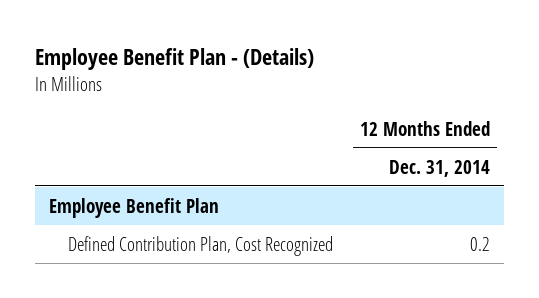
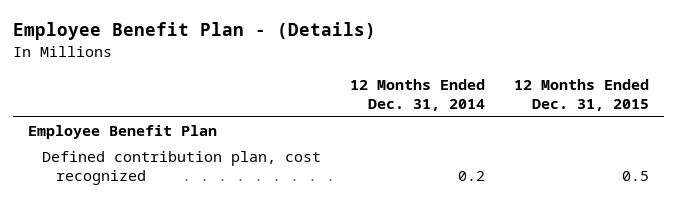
none -> [514,79,650,112] 12 Months Ended Dec. 31, 2015
[68,235,334,256] Defined Contribution Plan, Cost Recognized -> [41,151,321,186] Defined contribution plan, cost recognized

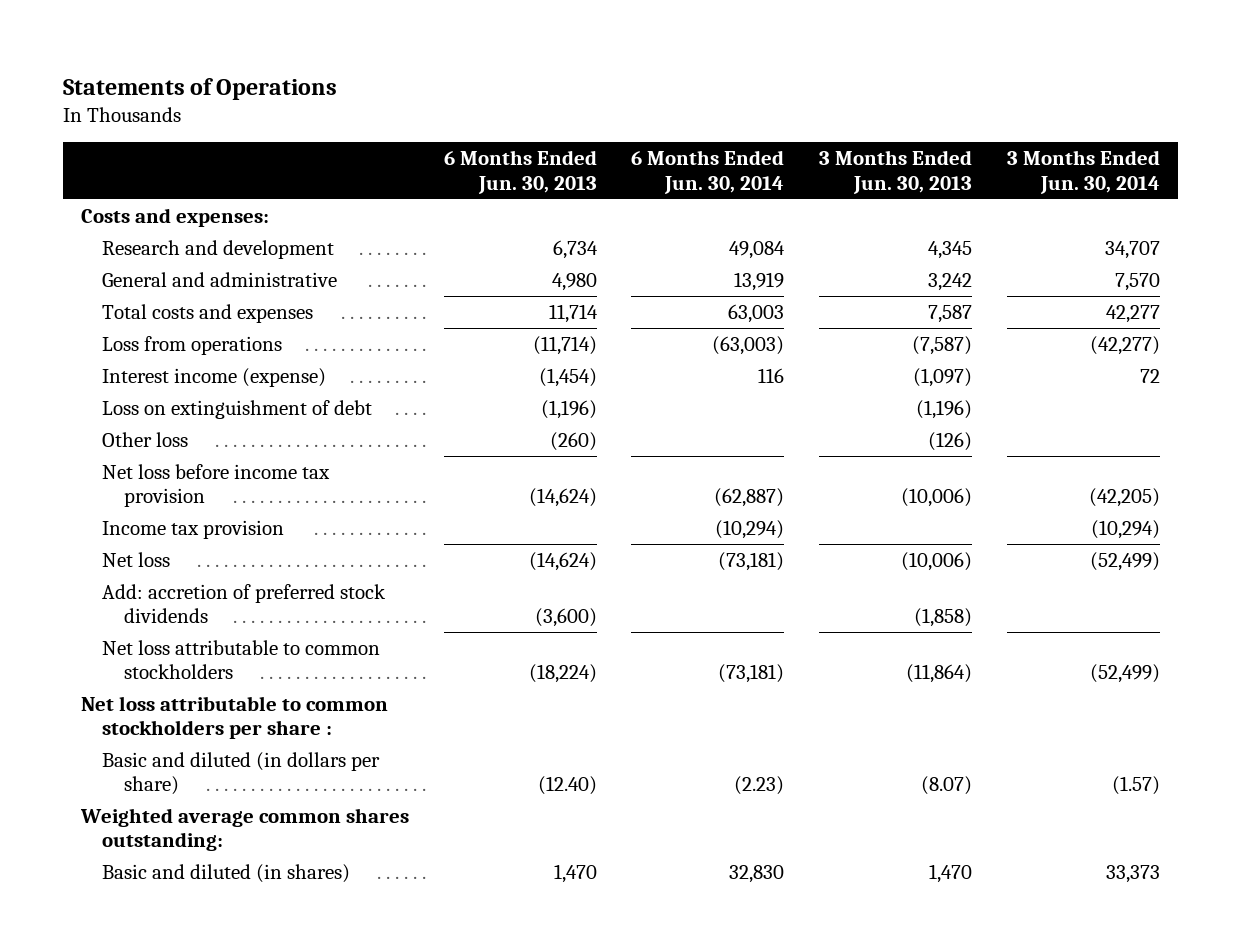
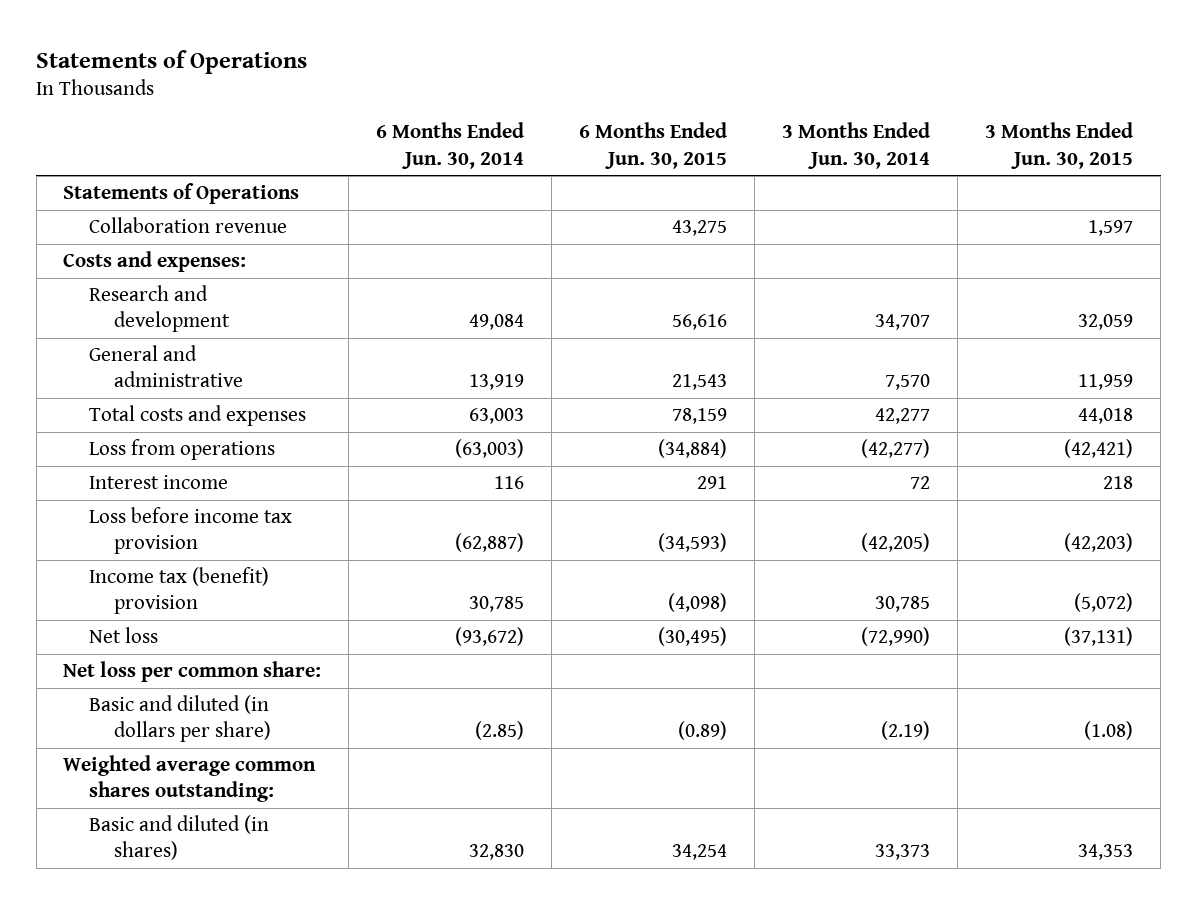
[443,150,597,194] 6 Months Ended Jun. 30, 2013 -> none
[819,150,973,194] 3 Months Ended Jun. 30, 2013 -> none
none -> [579,122,728,169] 6 Months Ended Jun. 30, 2015
none -> [985,122,1134,169] 3 Months Ended Jun. 30, 2015
none -> [63,183,300,205] Statements of Operations
none -> [88,217,287,234] Collaboration revenue
[102,399,373,419] Loss on extinguishment of debt -> none
[102,431,189,447] Other loss -> none
[102,583,387,624] Add: accretion of preferred stock dividends -> none
[102,639,381,680] Net loss attributable to common stockholders -> none
[102,367,327,387] Interest income (expense) -> [88,475,228,490] Interest income
[102,463,331,508] Net loss before income tax provision -> [88,507,292,555] Loss before income tax provision
[102,519,285,539] Income tax provision -> [88,567,269,615] Income tax (benefit) provision
[715,519,785,539] (10,294) -> [469,596,525,613] 30,785
[1091,519,1161,539] (10,294) -> [875,596,931,613] 30,785
[718,551,785,571] (73,181) -> [455,627,525,647] (93,672)
[1090,551,1161,571] (52,499) -> [861,627,931,647] (72,990)
[80,695,388,740] Net loss attributable to common stockholders per share : -> [63,661,322,683] Net loss per common share:
[734,776,785,796] (2.23) -> [475,721,525,741] (2.85)
[1112,776,1161,796] (1.57) -> [881,721,931,741] (2.19)

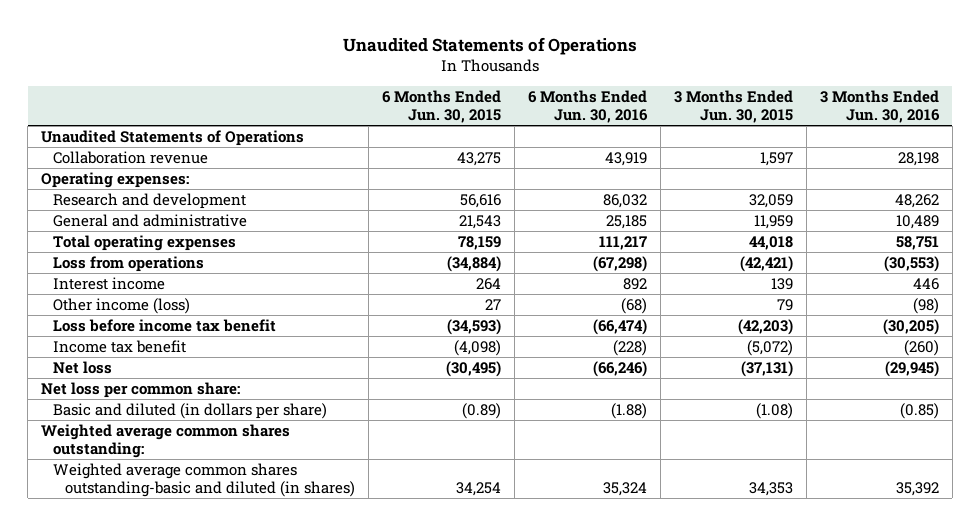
[36,49,308,74] Statements of Operations -> [342,36,637,55] Unaudited Statements of Operations
[376,122,525,169] 6 Months Ended Jun. 30, 2014 -> none
[782,122,931,169] 3 Months Ended Jun. 30, 2014 -> none
none -> [528,90,649,123] 6 Months Ended Jun. 30, 2016
none -> [819,90,940,123] 3 Months Ended Jun. 30, 2016
[63,183,300,205] Statements of Operations -> [41,130,305,147] Unaudited Statements of Operations
[63,251,247,273] Costs and expenses: -> none
none -> [41,172,190,189] Operating expenses:
[88,405,306,427] Total costs and expenses -> [53,235,237,252] Total operating expenses
[697,476,728,490] 291 -> [476,278,502,291] 264
[1103,476,1134,490] 218 -> [770,278,793,291] 139
none -> [53,298,191,315] Other income (loss)
[88,507,292,555] Loss before income tax provision -> [53,319,277,333] Loss before income tax benefit
[88,567,269,615] Income tax (benefit) provision -> [53,340,187,354] Income tax benefit
[88,815,269,861] Basic and diluted (in shares) -> [53,463,356,497] Weighted average common shares outstanding-basic and diluted (in shares)

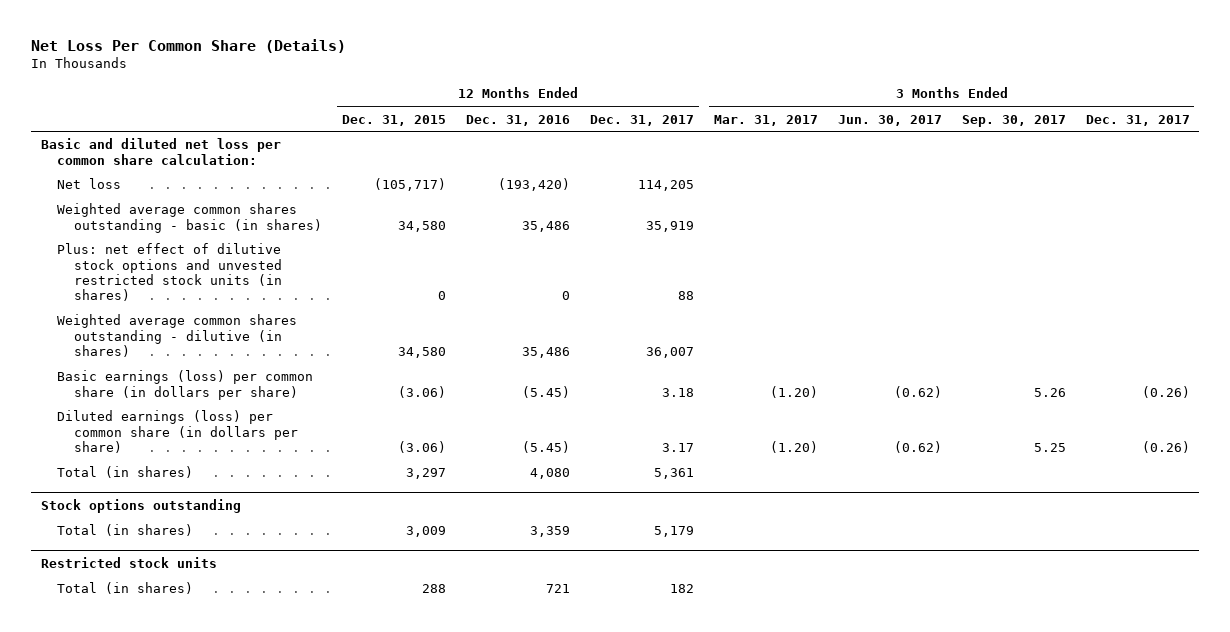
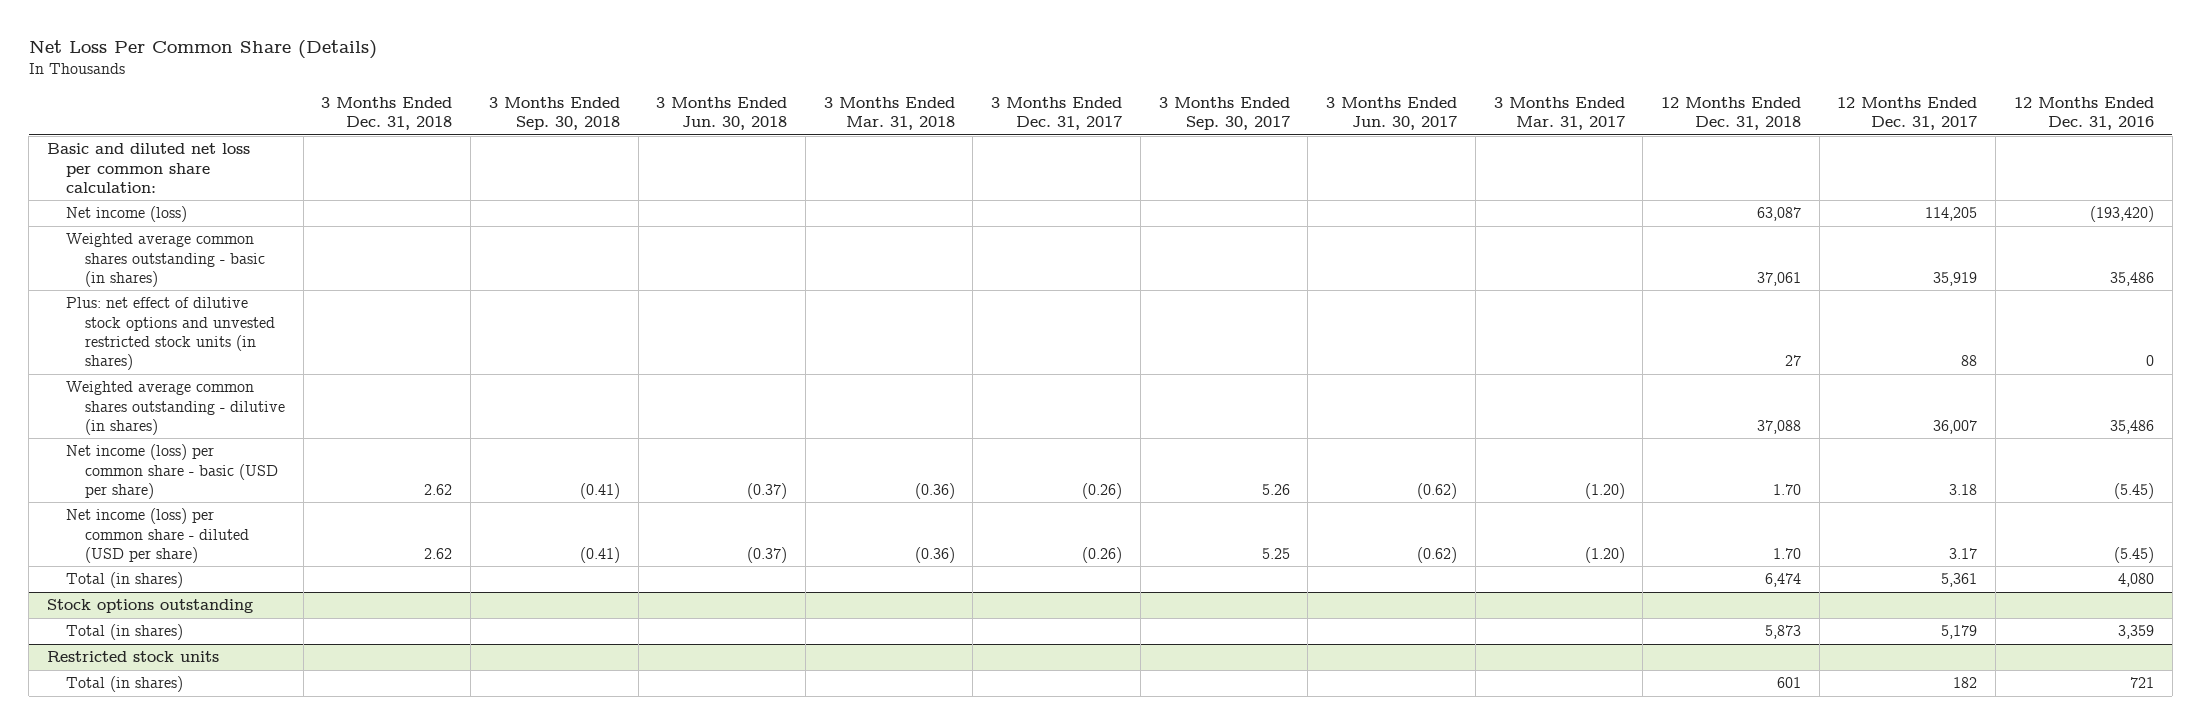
[342,114,447,126] Dec. 31, 2015 -> none
none -> [321,96,453,130] 3 Months Ended Dec. 31, 2018
none -> [488,96,620,130] 3 Months Ended Sep. 30, 2018
none -> [656,96,788,130] 3 Months Ended Jun. 30, 2018
none -> [823,96,955,130] 3 Months Ended Mar. 31, 2018
none -> [1660,96,1801,130] 12 Months Ended Dec. 31, 2018
[57,178,122,190] Net loss -> [65,206,187,223] Net income (loss)
[57,370,314,400] Basic earnings (loss) per common share (in dollars per share) -> [65,444,278,499] Net income (loss) per common share - basic (USD per share)
[57,410,299,453] Diluted earnings (loss) per common share (in dollars per share) -> [65,508,249,563] Net income (loss) per common share - diluted (USD per share)

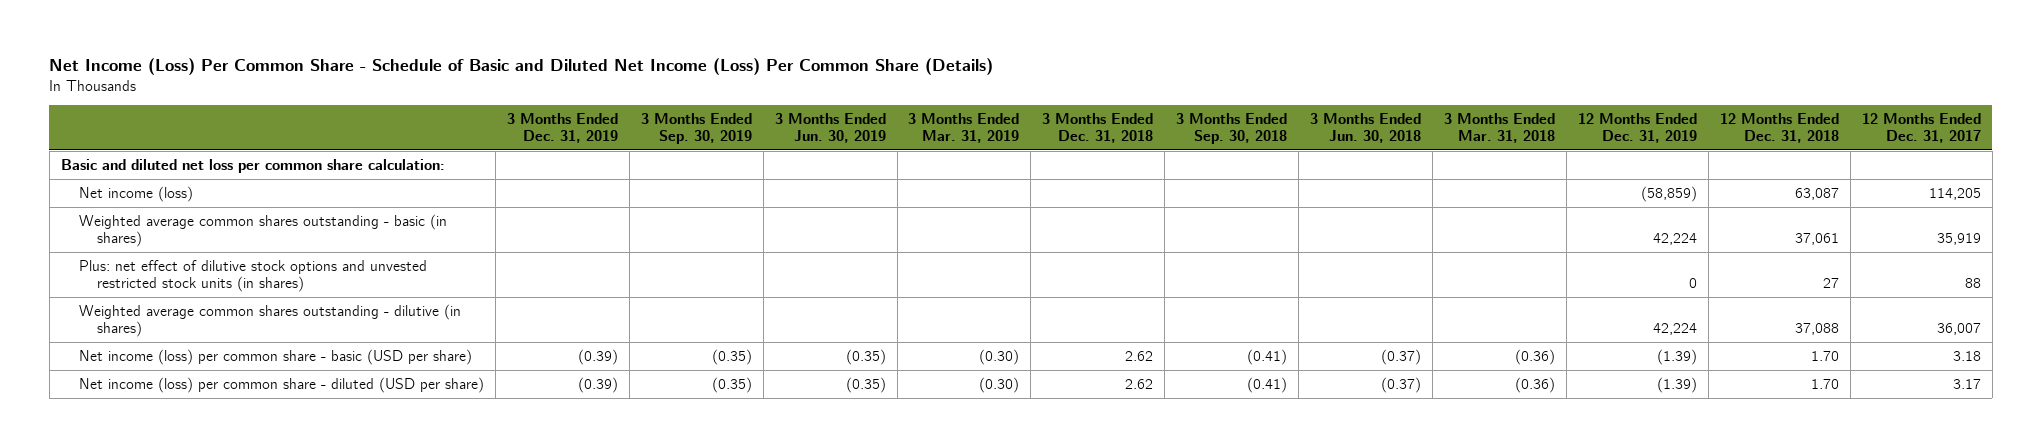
[28,39,377,59] Net Loss Per Common Share (Details) -> [49,58,994,76] Net Income (Loss) Per Common Share - Schedule of Basic and Diluted Net Income (Loss) Per Common Share (Details)
[991,96,1123,130] 3 Months Ended Dec. 31, 2017 -> none
[1158,96,1290,130] 3 Months Ended Sep. 30, 2017 -> none
[1326,96,1458,130] 3 Months Ended Jun. 30, 2017 -> none
[1493,96,1625,130] 3 Months Ended Mar. 31, 2017 -> none
[2013,96,2154,130] 12 Months Ended Dec. 31, 2016 -> none
none -> [506,112,618,143] 3 Months Ended Dec. 31, 2019
none -> [640,112,752,144] 3 Months Ended Sep. 30, 2019
none -> [774,112,886,143] 3 Months Ended Jun. 30, 2019
none -> [908,112,1020,143] 3 Months Ended Mar. 31, 2019
none -> [1578,112,1698,143] 12 Months Ended Dec. 31, 2019
[65,572,183,589] Total (in shares) -> none
[46,599,253,614] Stock options outstanding -> none
[65,624,183,641] Total (in shares) -> none
[46,651,219,663] Restricted stock units -> none
[65,676,183,693] Total (in shares) -> none

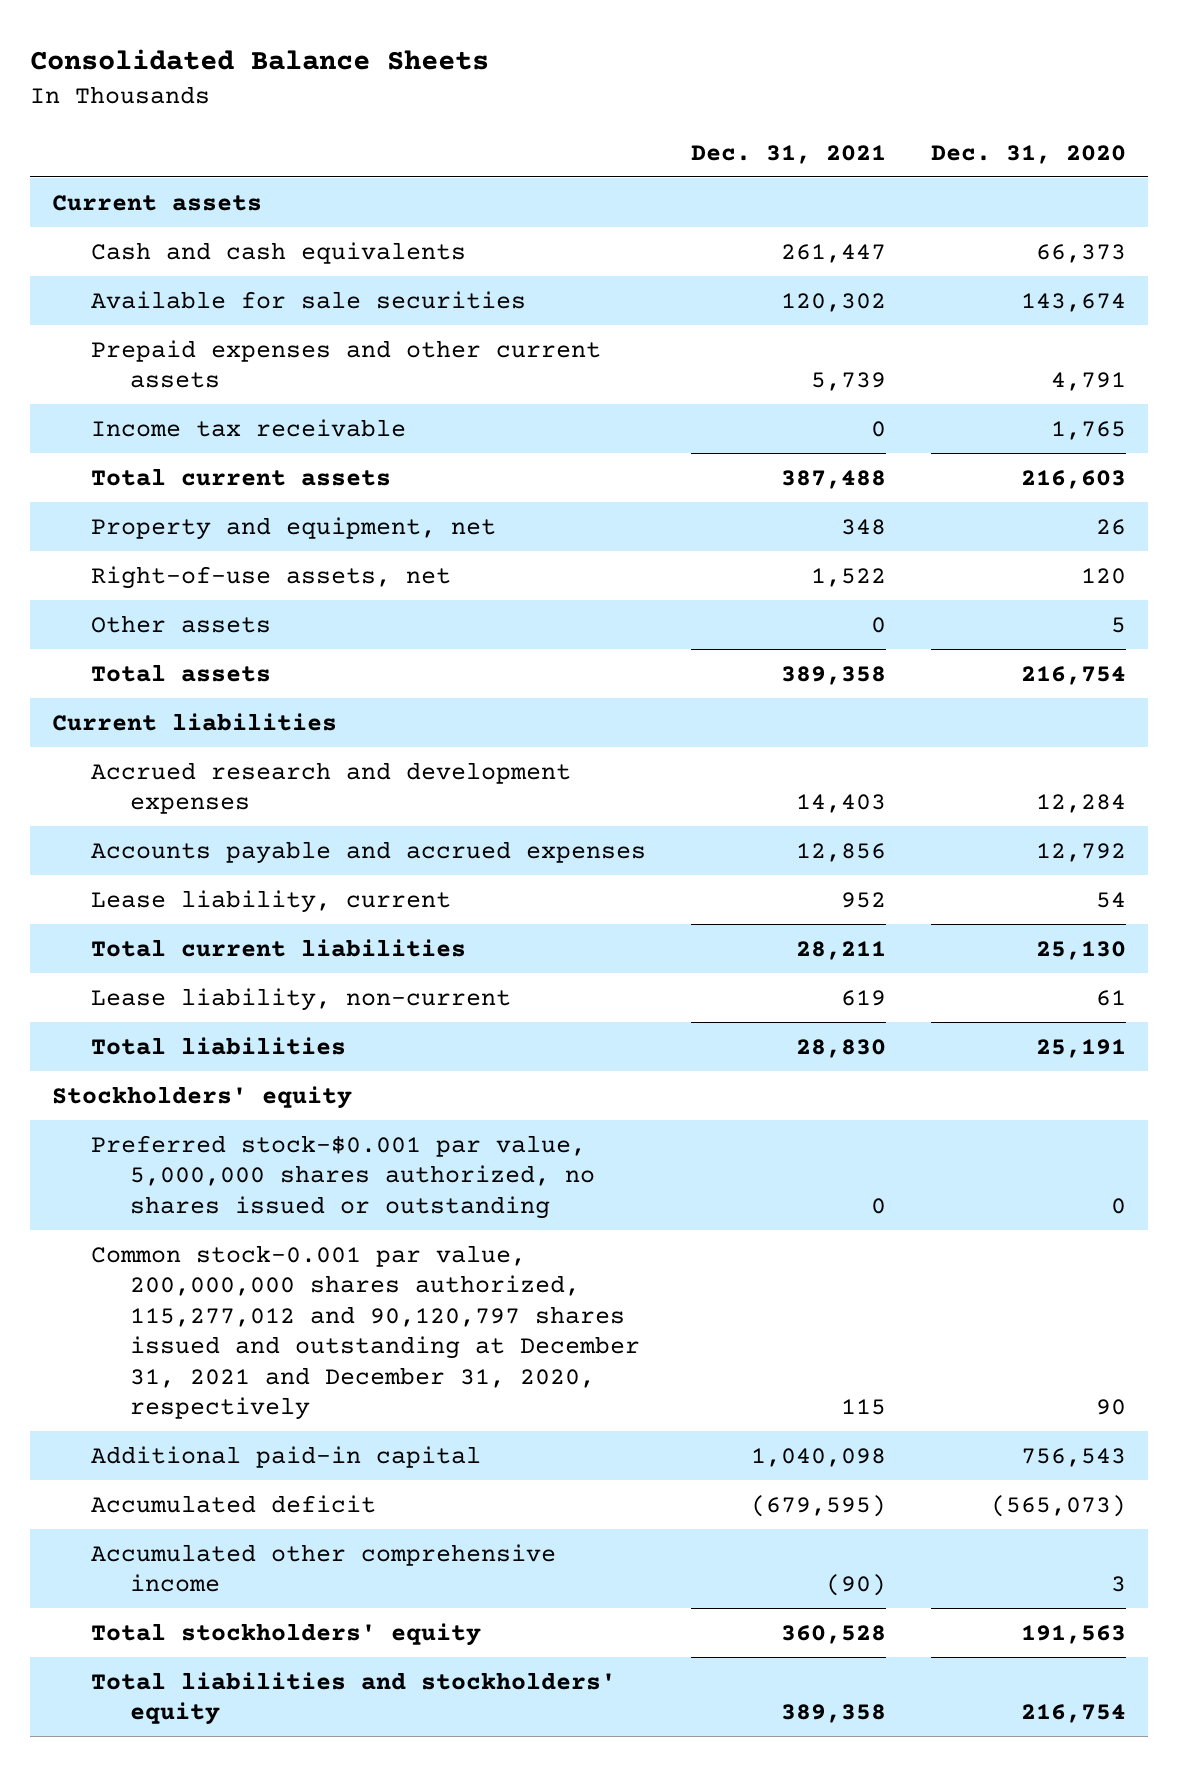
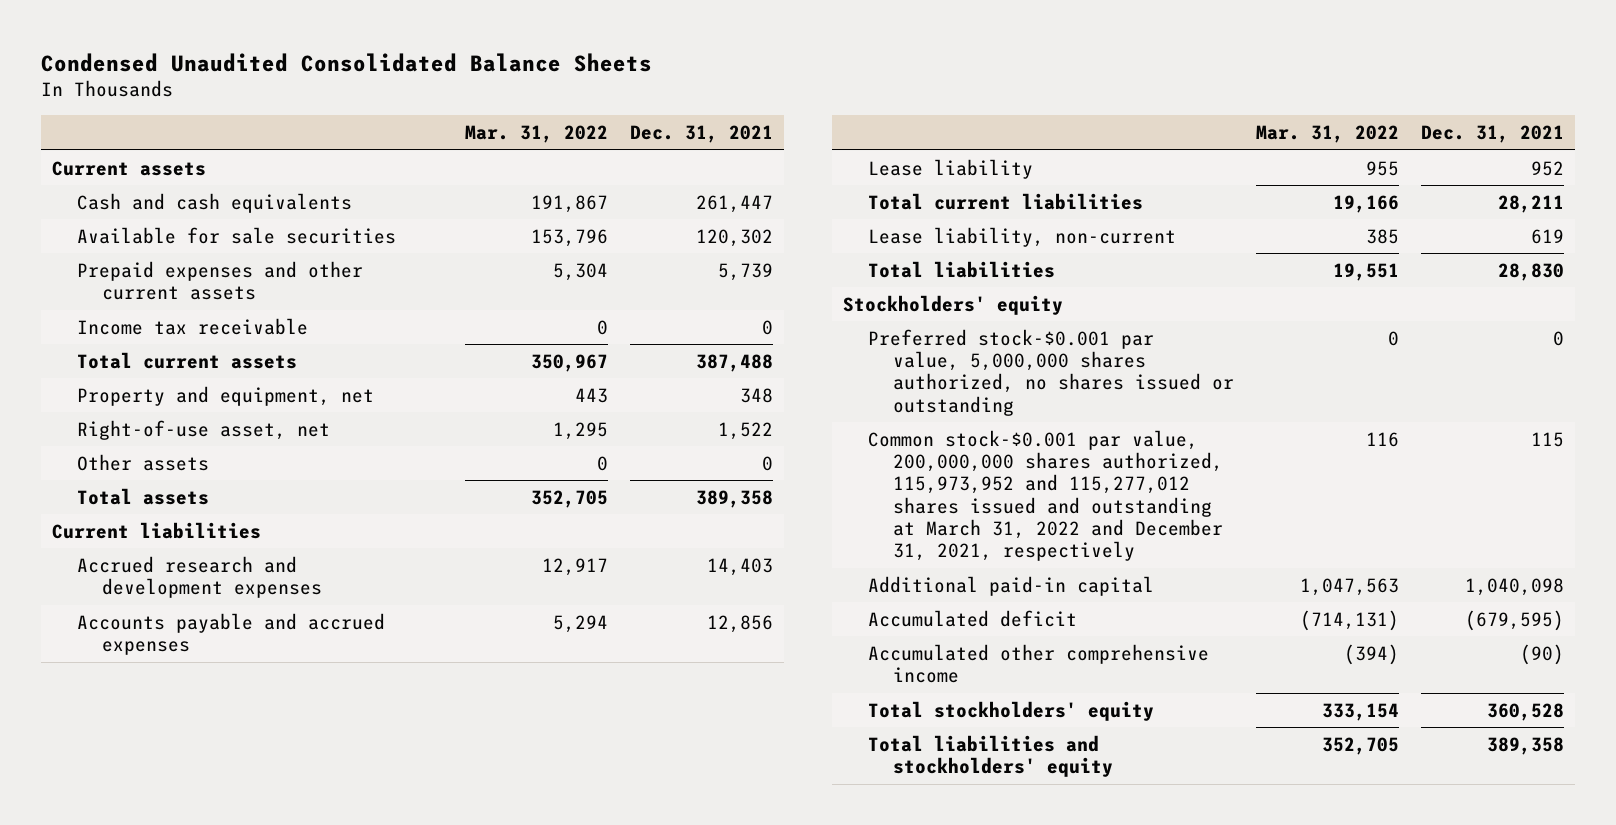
[29,48,489,70] Consolidated Balance Sheets -> [41,52,653,72] Condensed Unaudited Consolidated Balance Sheets
[930,144,1126,164] Dec. 31, 2020 -> none
none -> [465,125,609,144] Mar. 31, 2022
[91,565,452,589] Right-of-use assets, net -> [77,419,331,440] Right-of-use asset, net
[91,889,452,913] Lease liability, current -> [867,158,1033,179] Lease liability
[91,1244,641,1421] Common stock-0.001 par value, 200,000,000 shares authorized, 115,277,012 and 90,120,797 shares issued and outstanding at December 31, 2021 and December 31, 2020, respectively -> [867,429,1223,562] Common stock-$0.001 par value, 200,000,000 shares authorized, 115,973,952 and 115,277,012 shares issued and outstanding at March 31, 2022 and December 31, 2021, respectively

